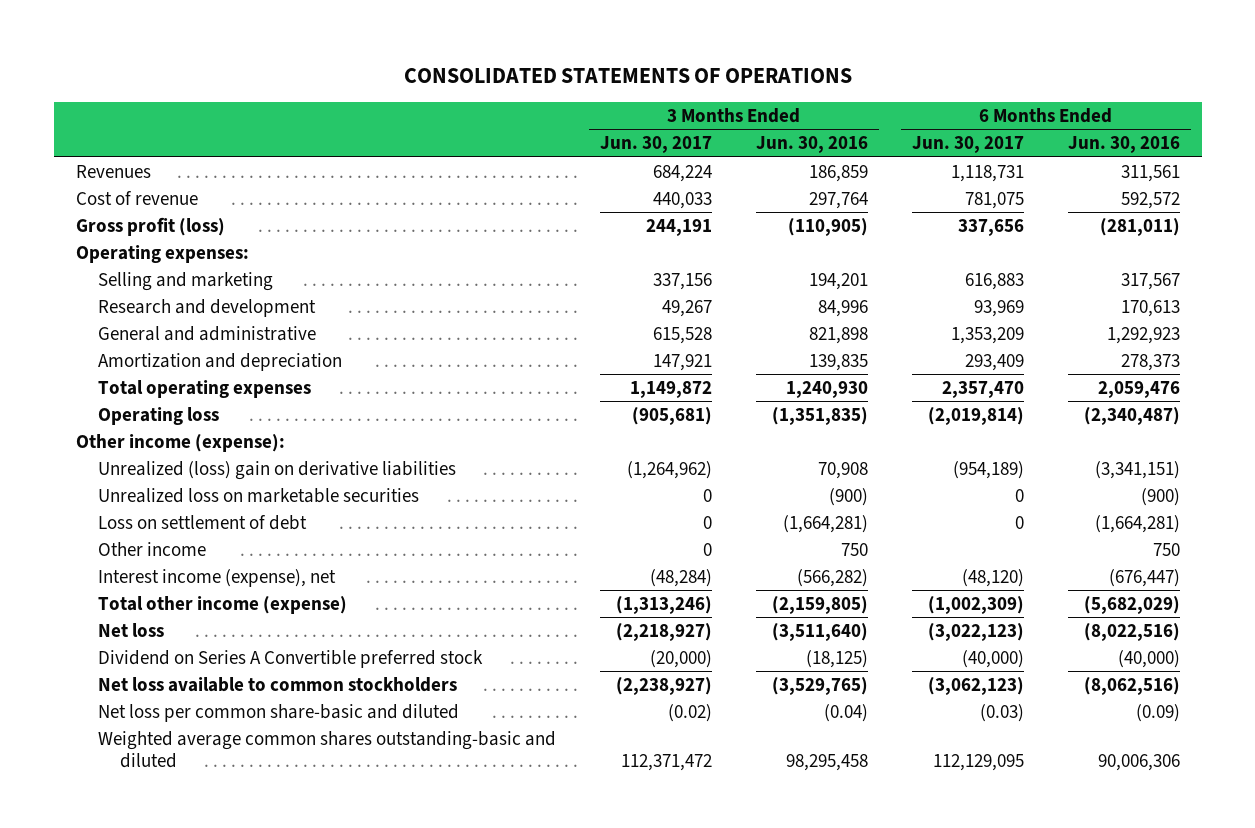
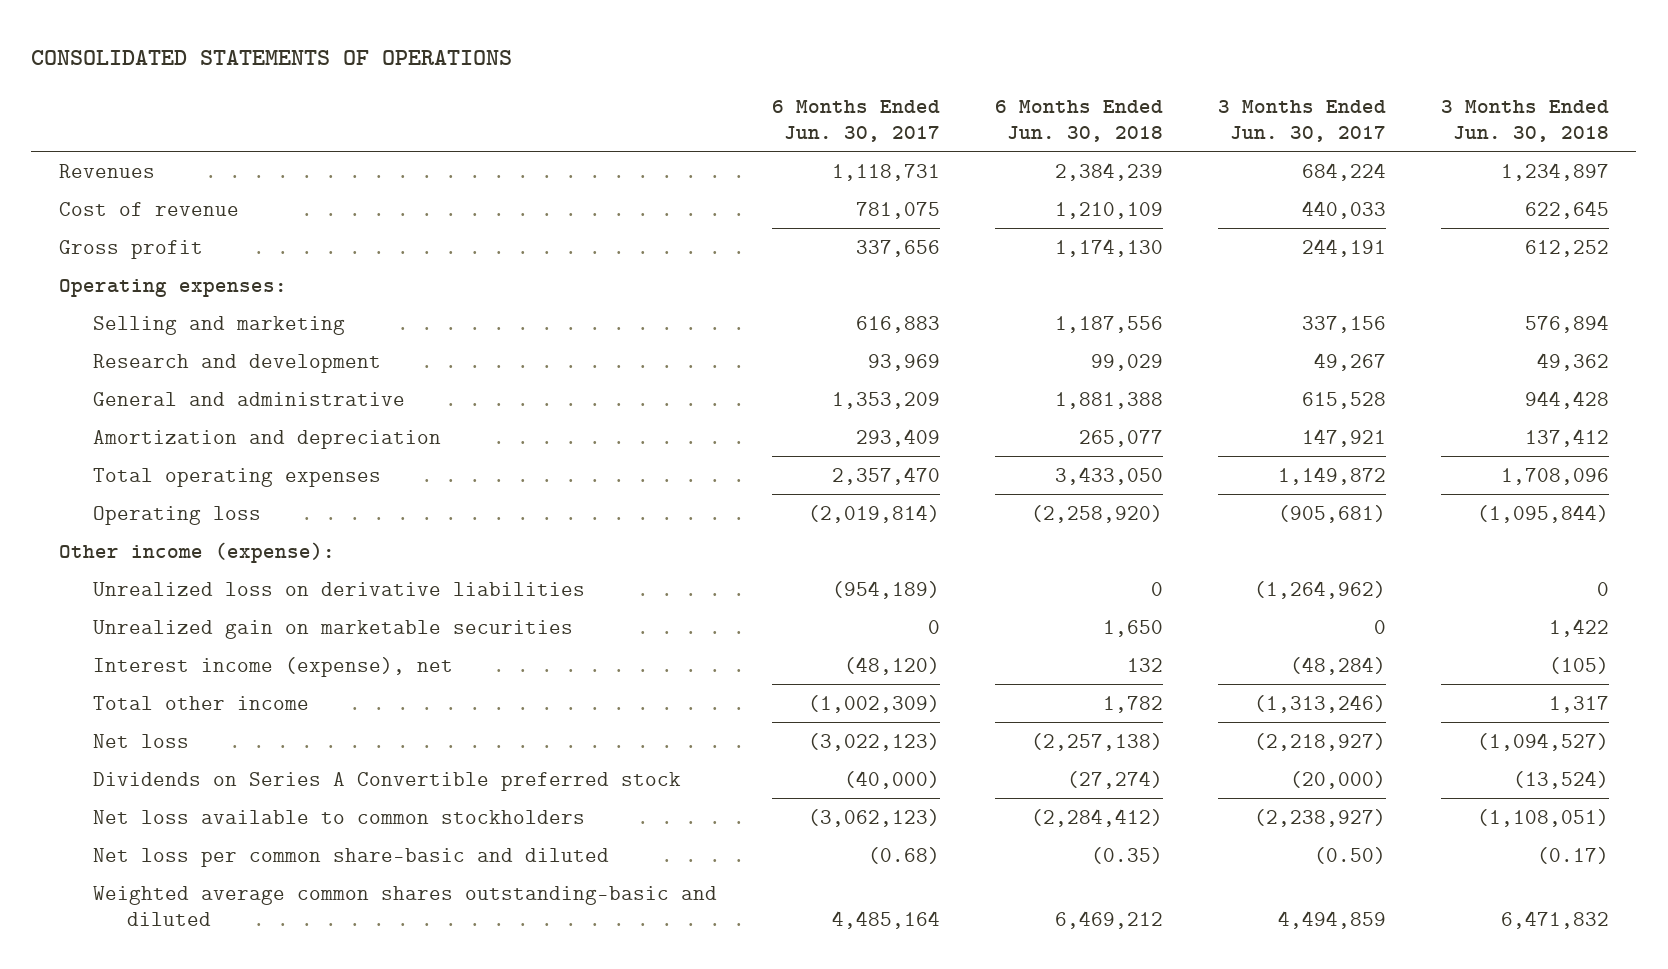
[755,136,868,154] Jun. 30, 2016 -> none
[1067,136,1180,154] Jun. 30, 2016 -> none
none -> [994,99,1163,143] 6 Months Ended Jun. 30, 2018
none -> [1440,99,1609,143] 3 Months Ended Jun. 30, 2018
[75,216,225,236] Gross profit (loss) -> [58,239,203,259] Gross profit
[97,514,307,530] Loss on settlement of debt -> none
[97,541,206,556] Other income -> none
[97,460,456,480] Unrealized (loss) gain on derivative liabilities -> [93,581,586,596] Unrealized loss on derivative liabilities
[97,487,419,503] Unrealized loss on marketable securities -> [93,619,574,639] Unrealized gain on marketable securities
[97,595,347,614] Total other income (expense) -> [93,695,310,710] Total other income
[97,649,483,668] Dividend on Series A Convertible preferred stock -> [93,771,682,791] Dividends on Series A Convertible preferred stock
[667,703,712,722] (0.02) -> [1313,846,1386,864] (0.50)
[979,703,1024,722] (0.03) -> [868,846,941,864] (0.68)
[620,753,712,771] 112,371,472 -> [1277,910,1386,929] 4,494,859
[932,753,1024,771] 112,129,095 -> [832,910,941,929] 4,485,164

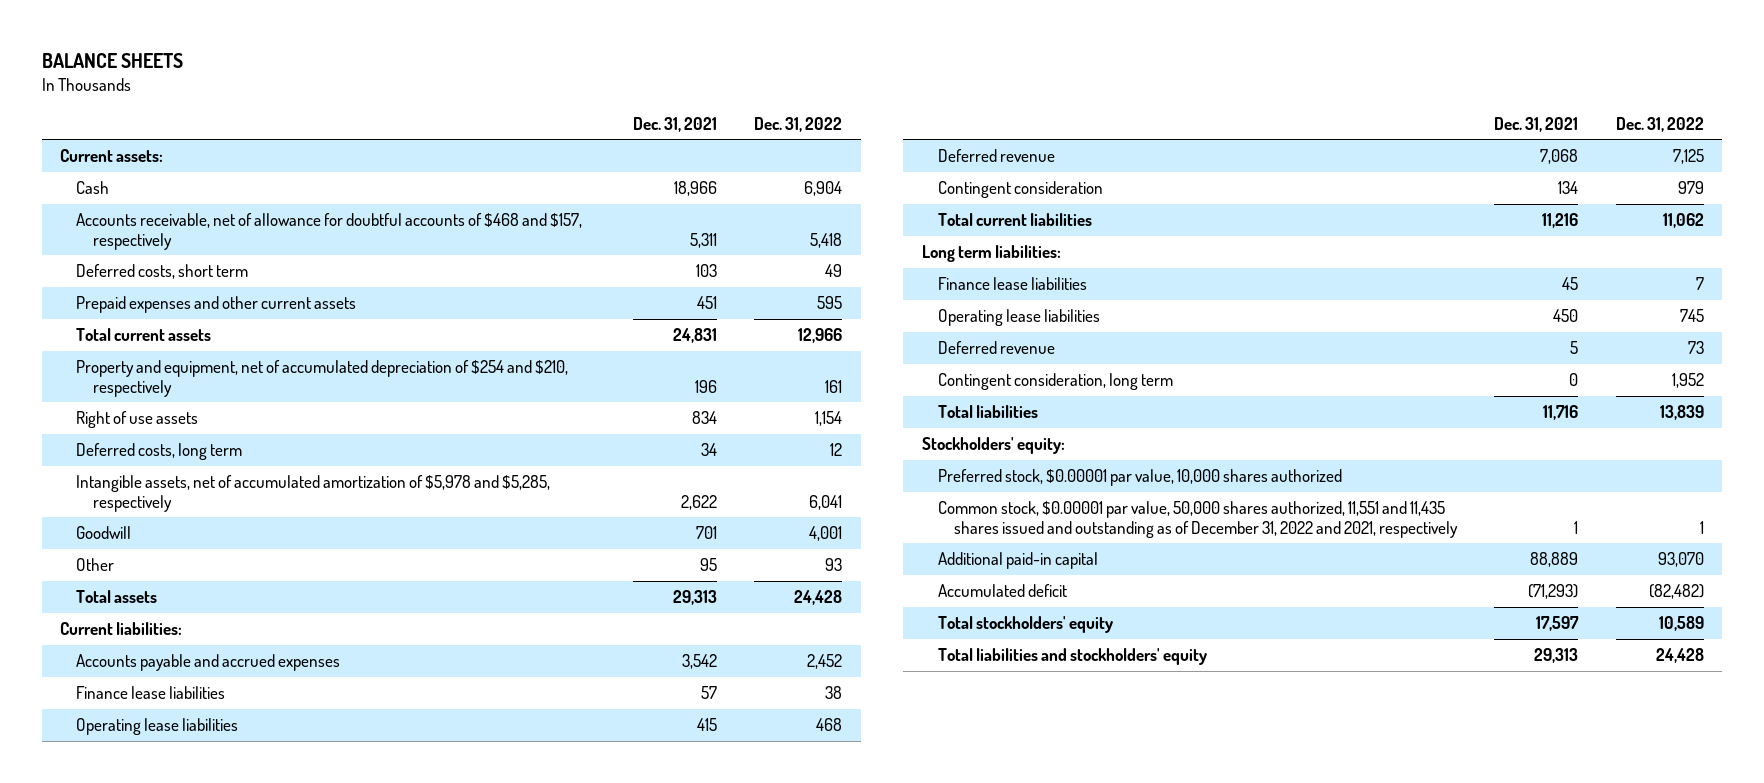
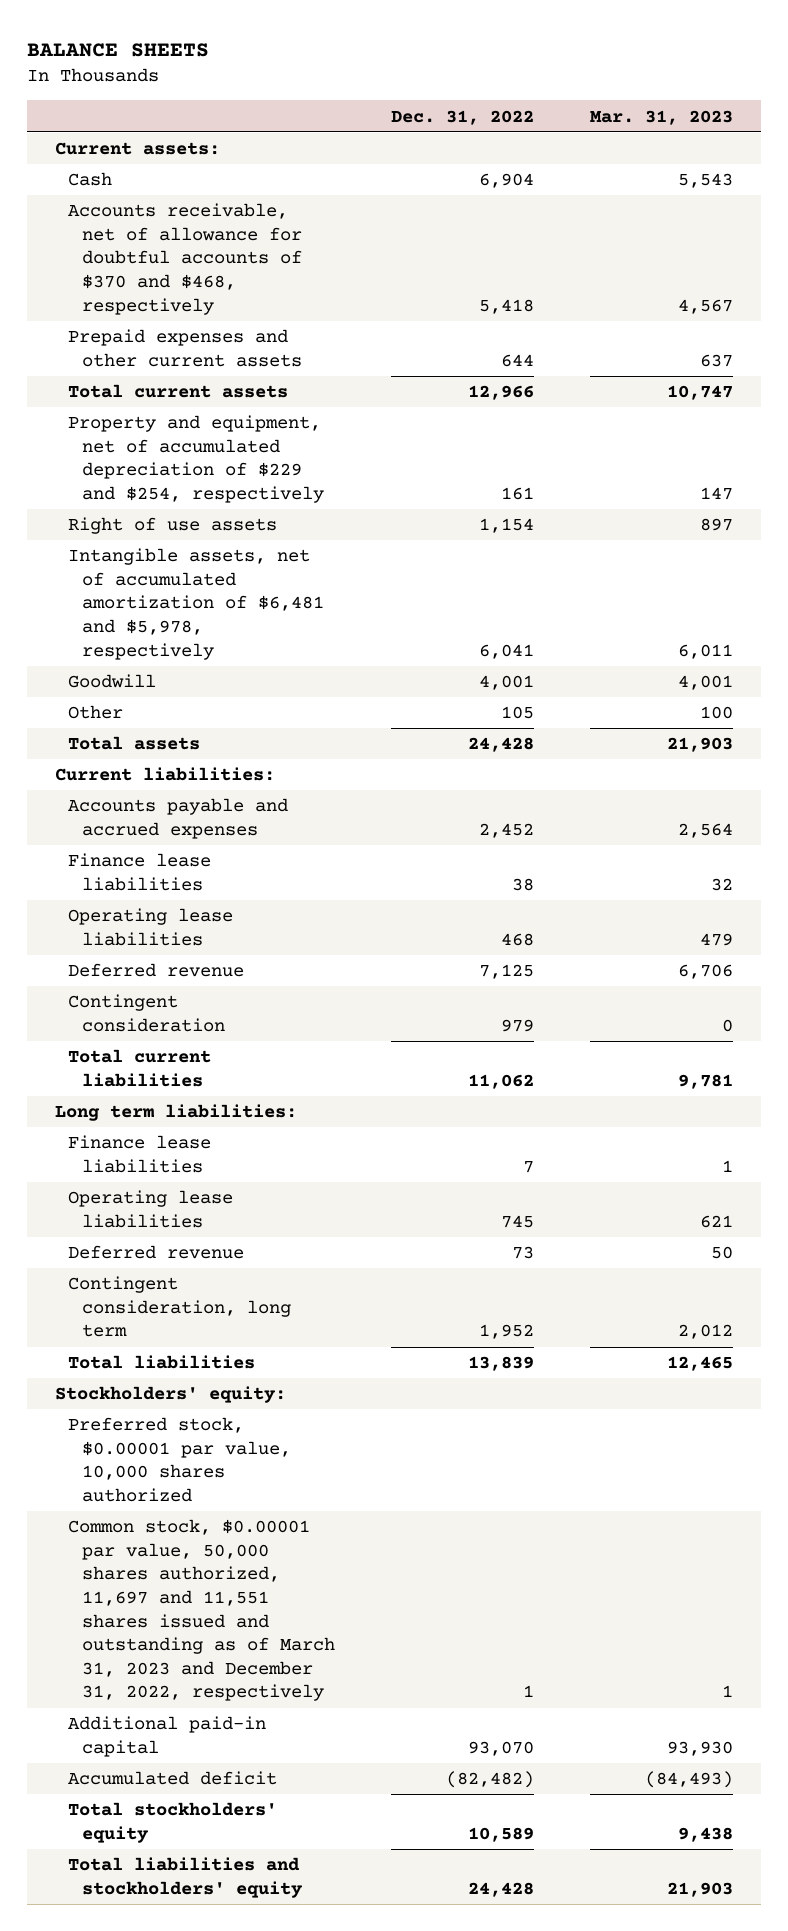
[632,116,717,132] Dec. 31, 2021 -> none
none -> [590,109,734,125] Mar. 31, 2023
[76,263,249,279] Deferred costs, short term -> none
[76,212,583,250] Accounts receivable, net of allowance for doubtful accounts of $468 and $157, respectively -> [68,203,303,315] Accounts receivable, net of allowance for doubtful accounts of $370 and $468, respectively
[817,295,843,309] 595 -> [501,353,535,367] 644
[76,359,569,397] Property and equipment, net of accumulated depreciation of $254 and $210, respectively -> [68,415,325,503] Property and equipment, net of accumulated depreciation of $229 and $254, respectively
[76,442,243,460] Deferred costs, long term -> none
[76,474,551,512] Intangible assets, net of accumulated amortization of $5,978 and $5,285, respectively -> [68,548,325,660] Intangible assets, net of accumulated amortization of $6,481 and $5,978, respectively
[825,557,843,571] 93 -> [501,706,535,720] 105
[937,500,1459,538] Common stock, $0.00001 par value, 50,000 shares authorized, 11,551 and 11,435 shares issued and outstanding as of December 31, 2022 and 2021, respectively -> [68,1519,336,1702] Common stock, $0.00001 par value, 50,000 shares authorized, 11,697 and 11,551 shares issued and outstanding as of March 31, 2023 and December 31, 2022, respectively

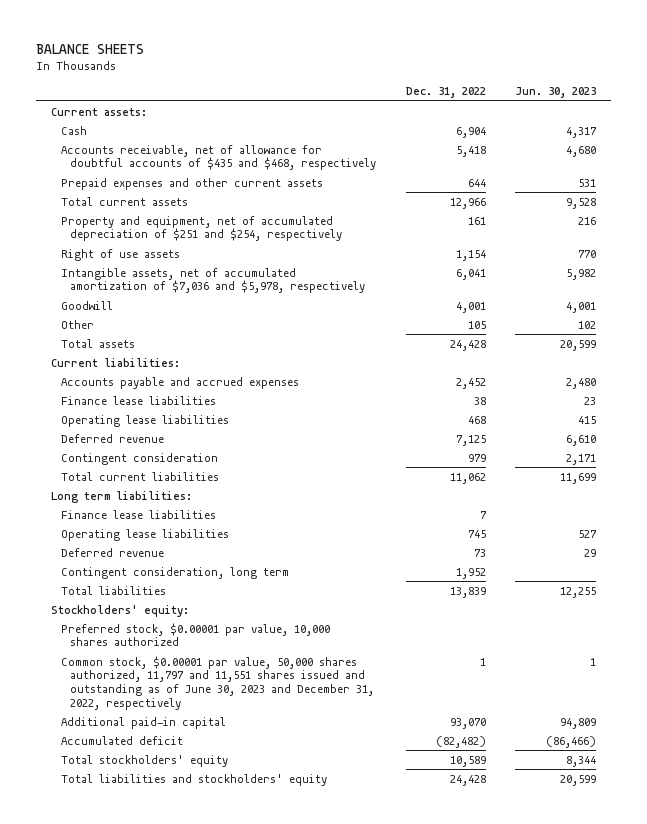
[590,109,734,125] Mar. 31, 2023 -> none
none -> [515,87,597,99] Jun. 30, 2023
[68,203,303,315] Accounts receivable, net of allowance for doubtful accounts of $370 and $468, respectively -> [60,144,377,171] Accounts receivable, net of allowance for doubtful accounts of $435 and $468, respectively
[68,415,325,503] Property and equipment, net of accumulated depreciation of $229 and $254, respectively -> [60,215,343,242] Property and equipment, net of accumulated depreciation of $251 and $254, respectively
[68,548,325,660] Intangible assets, net of accumulated amortization of $6,481 and $5,978, respectively -> [60,267,366,294] Intangible assets, net of accumulated amortization of $7,036 and $5,978, respectively
[68,1519,336,1702] Common stock, $0.00001 par value, 50,000 shares authorized, 11,697 and 11,551 shares issued and outstanding as of March 31, 2023 and December 31, 2022, respectively -> [60,655,375,710] Common stock, $0.00001 par value, 50,000 shares authorized, 11,797 and 11,551 shares issued and outstanding as of June 30, 2023 and December 31, 2022, respectively

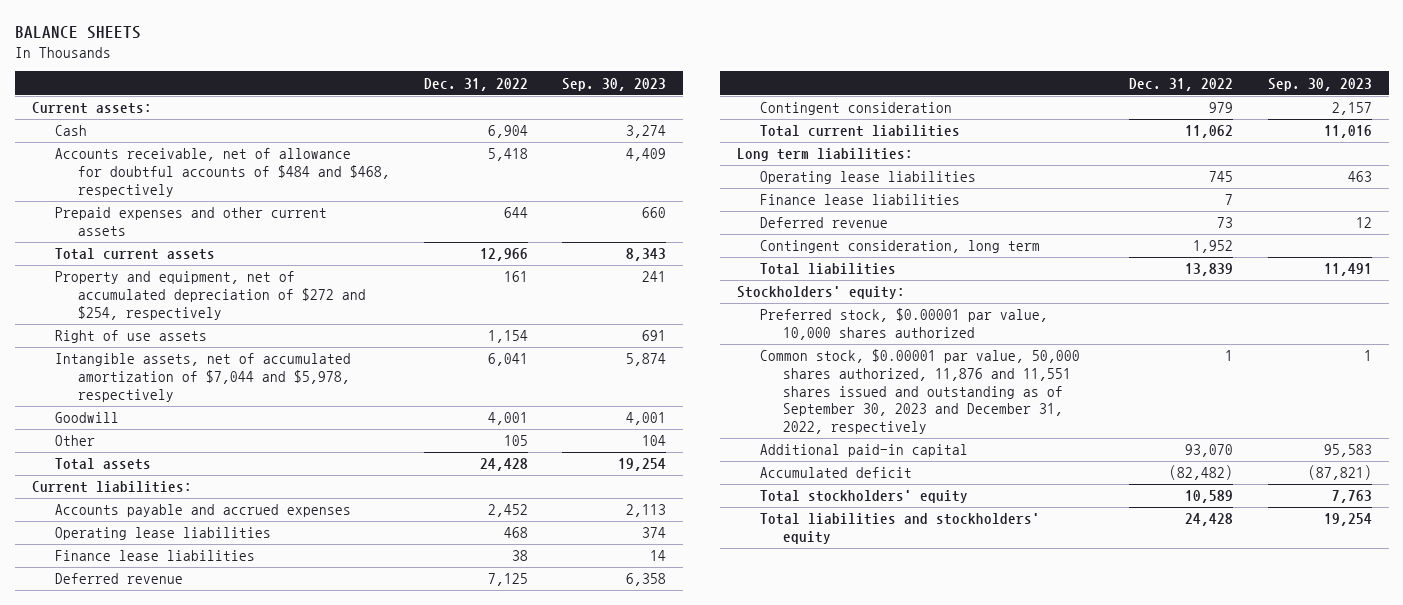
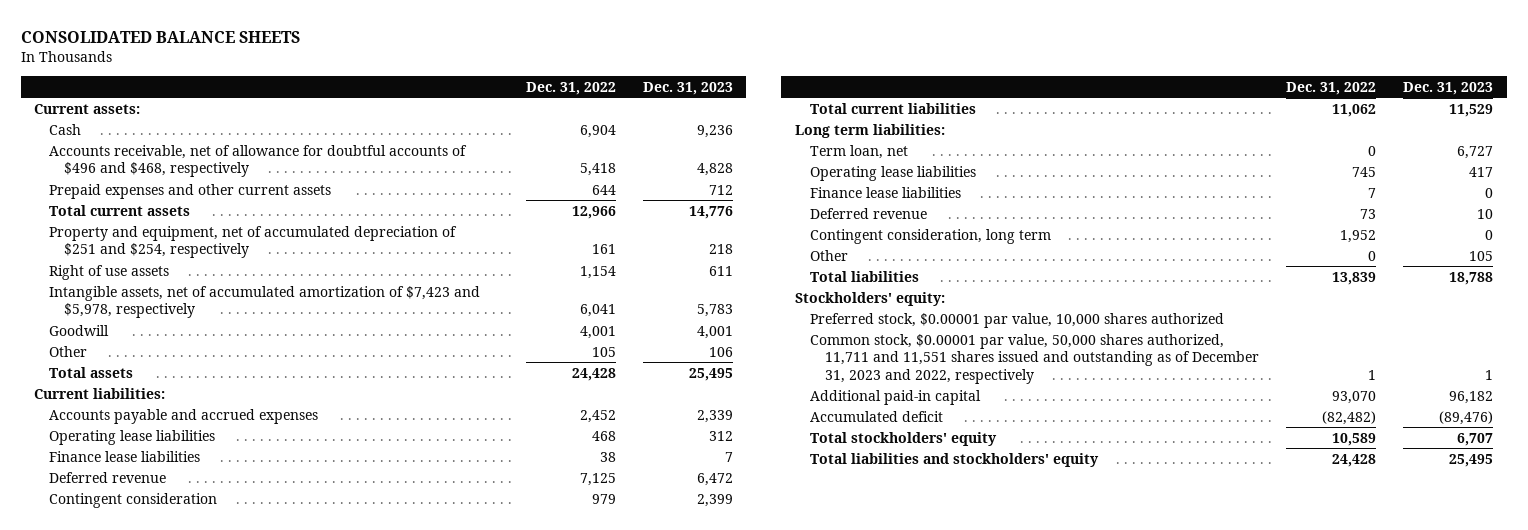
[14,26,141,40] BALANCE SHEETS -> [20,30,300,43] CONSOLIDATED BALANCE SHEETS
[562,77,667,91] Sep. 30, 2023 -> none
none -> [642,81,733,95] Dec. 31, 2023
[54,148,391,197] Accounts receivable, net of allowance for doubtful accounts of $484 and $468, respectively -> [49,144,468,178] Accounts receivable, net of allowance for doubtful accounts of $496 and $468, respectively
[54,271,367,320] Property and equipment, net of accumulated depreciation of $272 and $254, respectively -> [49,225,458,259] Property and equipment, net of accumulated depreciation of $251 and $254, respectively
[54,353,351,402] Intangible assets, net of accumulated amortization of $7,044 and $5,978, respectively -> [49,285,481,319] Intangible assets, net of accumulated amortization of $7,423 and $5,978, respectively
none -> [809,144,908,159] Term loan, net
none -> [809,249,848,261] Other
[760,349,1081,434] Common stock, $0.00001 par value, 50,000 shares authorized, 11,876 and 11,551 shares issued and outstanding as of September 30, 2023 and December 31, 2022, respectively -> [809,333,1259,384] Common stock, $0.00001 par value, 50,000 shares authorized, 11,711 and 11,551 shares issued and outstanding as of December 31, 2023 and 2022, respectively

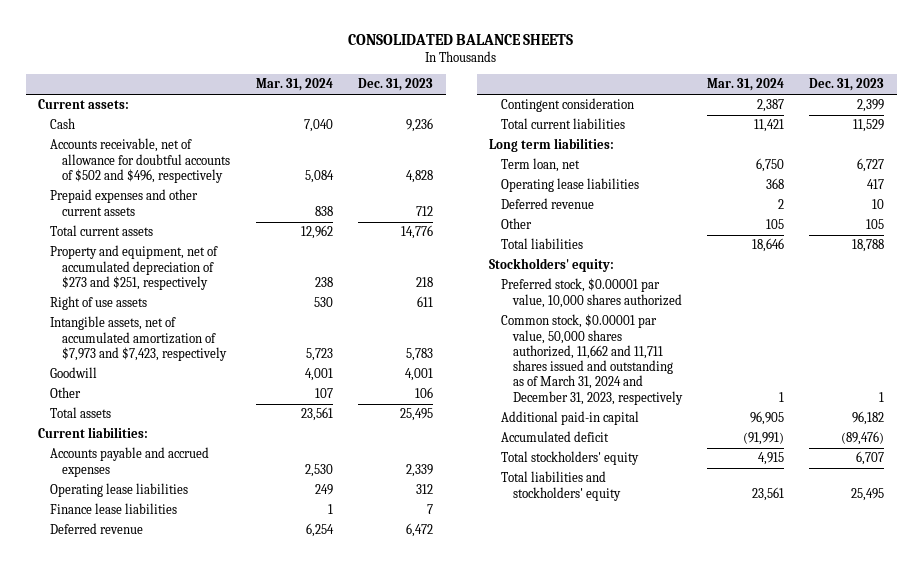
[525,81,616,95] Dec. 31, 2022 -> none
none -> [255,78,333,92] Mar. 31, 2024
[49,144,468,178] Accounts receivable, net of allowance for doubtful accounts of $496 and $468, respectively -> [49,138,230,183] Accounts receivable, net of allowance for doubtful accounts of $502 and $496, respectively
[49,225,458,259] Property and equipment, net of accumulated depreciation of $251 and $254, respectively -> [49,245,218,290] Property and equipment, net of accumulated depreciation of $273 and $251, respectively
[49,285,481,319] Intangible assets, net of accumulated amortization of $7,423 and $5,978, respectively -> [49,316,227,361] Intangible assets, net of accumulated amortization of $7,973 and $7,423, respectively
[809,186,961,198] Finance lease liabilities -> none
[809,228,1051,244] Contingent consideration, long term -> none
[809,333,1259,384] Common stock, $0.00001 par value, 50,000 shares authorized, 11,711 and 11,551 shares issued and outstanding as of December 31, 2023 and 2022, respectively -> [500,314,683,405] Common stock, $0.00001 par value, 50,000 shares authorized, 11,662 and 11,711 shares issued and outstanding as of March 31, 2024 and December 31, 2023, respectively

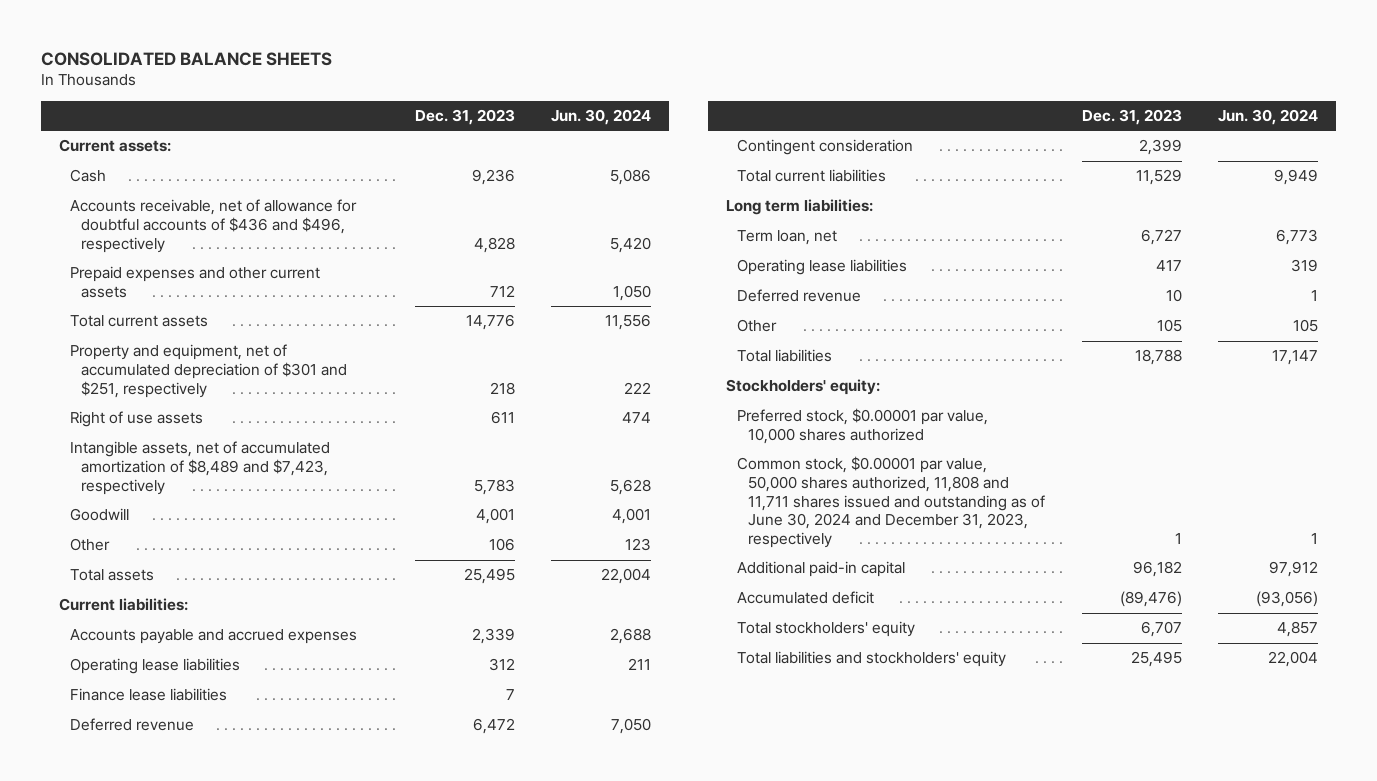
[255,78,333,92] Mar. 31, 2024 -> none
none -> [551,109,652,126] Jun. 30, 2024
[49,138,230,183] Accounts receivable, net of allowance for doubtful accounts of $502 and $496, respectively -> [69,199,357,253] Accounts receivable, net of allowance for doubtful accounts of $436 and $496, respectively
[49,245,218,290] Property and equipment, net of accumulated depreciation of $273 and $251, respectively -> [69,344,348,398] Property and equipment, net of accumulated depreciation of $301 and $251, respectively
[49,316,227,361] Intangible assets, net of accumulated amortization of $7,973 and $7,423, respectively -> [69,441,330,495] Intangible assets, net of accumulated amortization of $8,489 and $7,423, respectively
[500,314,683,405] Common stock, $0.00001 par value, 50,000 shares authorized, 11,662 and 11,711 shares issued and outstanding as of March 31, 2024 and December 31, 2023, respectively -> [737,456,1046,548] Common stock, $0.00001 par value, 50,000 shares authorized, 11,808 and 11,711 shares issued and outstanding as of June 30, 2024 and December 31, 2023, respectively

